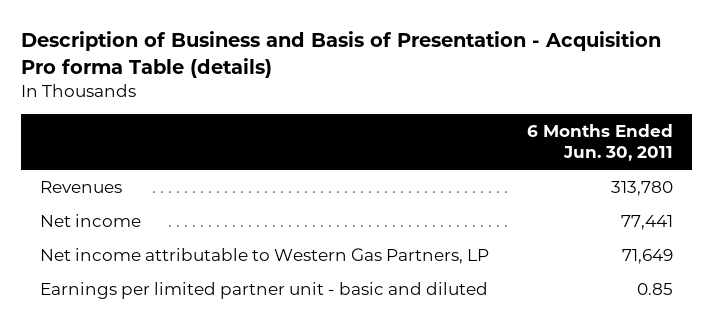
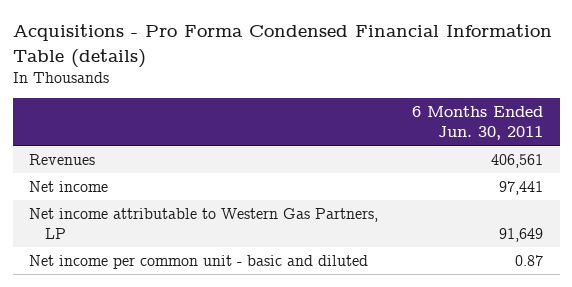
[20,31,661,78] Description of Business and Basis of Presentation - Acquisition Pro forma Table (details) -> [12,24,552,68] Acquisitions - Pro Forma Condensed Financial Information Table (details)
[610,181,673,197] 313,780 -> [490,153,543,168] 406,561
[620,215,673,231] 77,441 -> [498,180,543,195] 97,441
[621,249,673,265] 71,649 -> [498,227,543,242] 91,649
[39,282,488,300] Earnings per limited partner unit - basic and diluted -> [29,254,369,269] Net income per common unit - basic and diluted
[636,283,673,296] 0.85 -> [514,254,543,266] 0.87

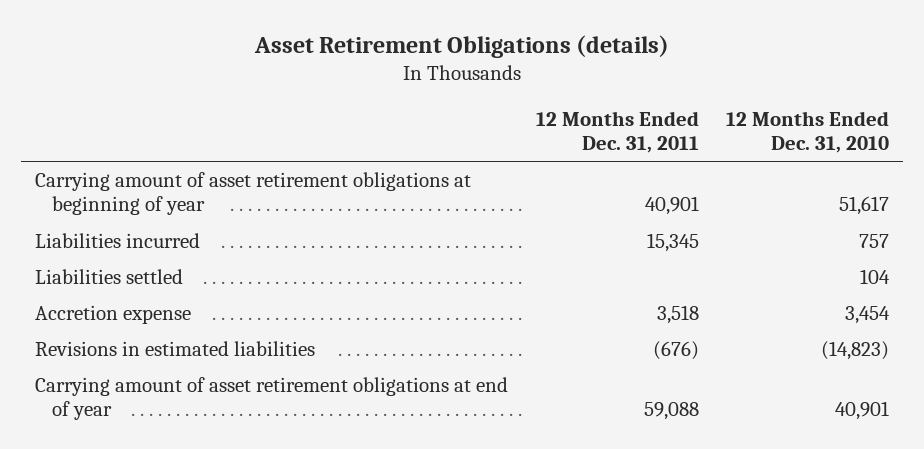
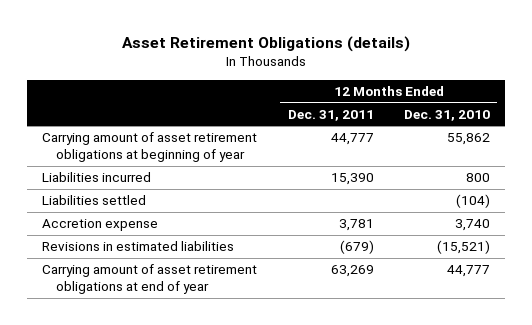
[644,196,699,216] 40,901 -> [330,133,374,146] 44,777
[839,196,890,216] 51,617 -> [446,133,490,146] 55,862
[646,233,699,253] 15,345 -> [330,173,374,186] 15,390
[859,234,890,249] 757 -> [465,173,490,183] 800
[860,269,891,285] 104 -> [455,194,490,209] (104)
[656,305,699,325] 3,518 -> [338,219,374,232] 3,781
[845,306,891,325] 3,454 -> [454,219,490,232] 3,740
[652,341,699,361] (676) -> [339,240,374,255] (679)
[821,341,890,361] (14,823) -> [436,240,490,255] (15,521)
[643,402,699,421] 59,088 -> [330,265,374,278] 63,269
[835,401,890,421] 40,901 -> [446,265,490,278] 44,777

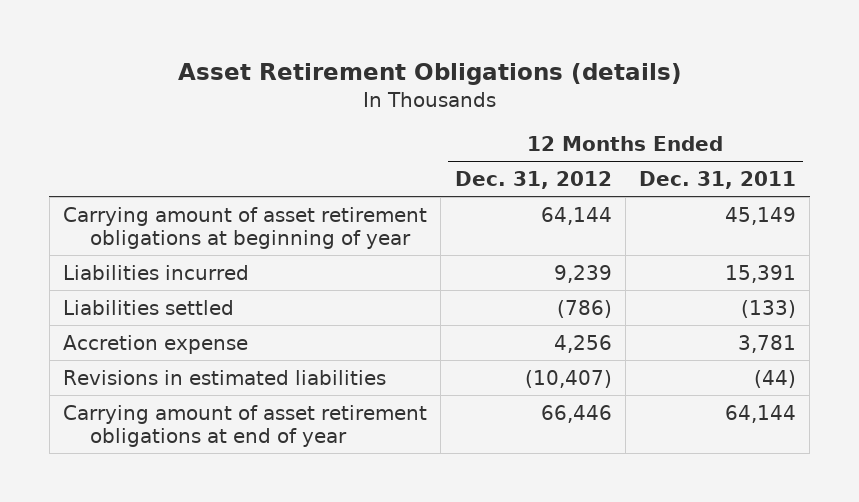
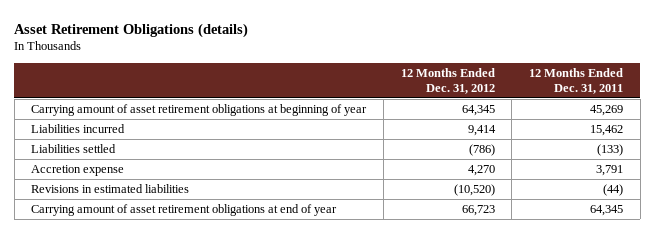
[540,206,612,225] 64,144 -> [461,105,495,117] 64,345
[725,206,797,225] 45,149 -> [589,105,623,117] 45,269
[553,264,612,283] 9,239 -> [467,125,496,137] 9,414
[725,264,797,283] 15,391 -> [589,125,623,137] 15,462
[553,334,612,353] 4,256 -> [467,165,495,177] 4,270
[738,334,797,353] 3,781 -> [595,165,623,177] 3,791
[524,369,612,388] (10,407) -> [453,184,495,197] (10,520)
[540,404,612,423] 66,446 -> [461,205,495,217] 66,723
[725,404,797,423] 64,144 -> [589,205,623,217] 64,345

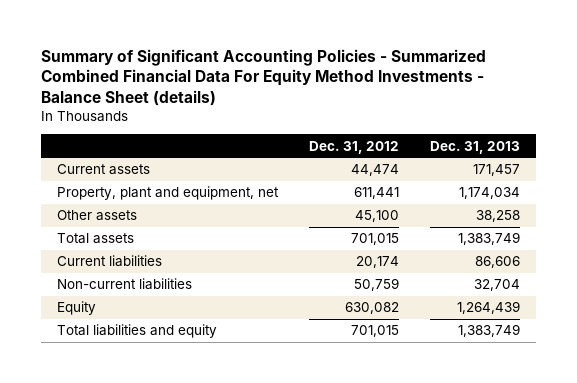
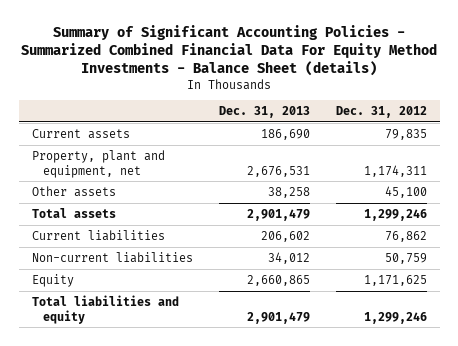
[351,164,400,177] 44,474 -> [384,128,427,140] 79,835
[473,164,521,177] 171,457 -> [260,128,310,140] 186,690
[354,187,400,200] 611,441 -> [363,164,427,177] 1,174,311
[459,187,521,200] 1,174,034 -> [246,165,310,177] 2,676,531
[351,233,400,246] 701,015 -> [363,208,427,221] 1,299,246
[458,232,521,246] 1,383,749 -> [246,208,310,221] 2,901,479
[356,256,400,269] 20,174 -> [384,230,427,242] 76,862
[475,256,521,269] 86,606 -> [260,230,310,242] 206,602
[474,279,521,292] 32,704 -> [267,251,310,264] 34,012
[345,302,400,315] 630,082 -> [363,274,427,286] 1,171,625
[457,301,521,315] 1,264,439 -> [246,274,310,286] 2,660,865
[351,325,400,338] 701,015 -> [363,311,427,324] 1,299,246
[458,324,521,338] 1,383,749 -> [246,311,310,324] 2,901,479

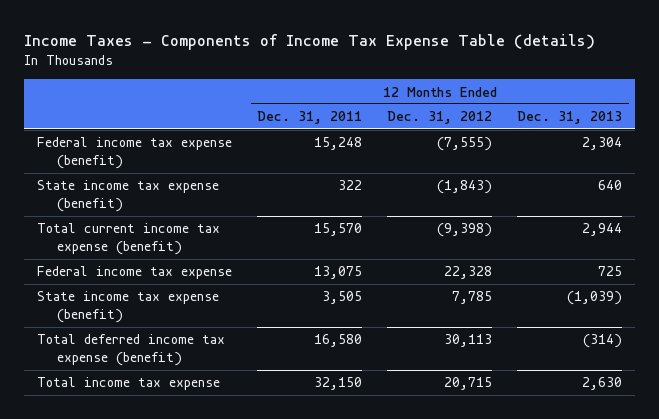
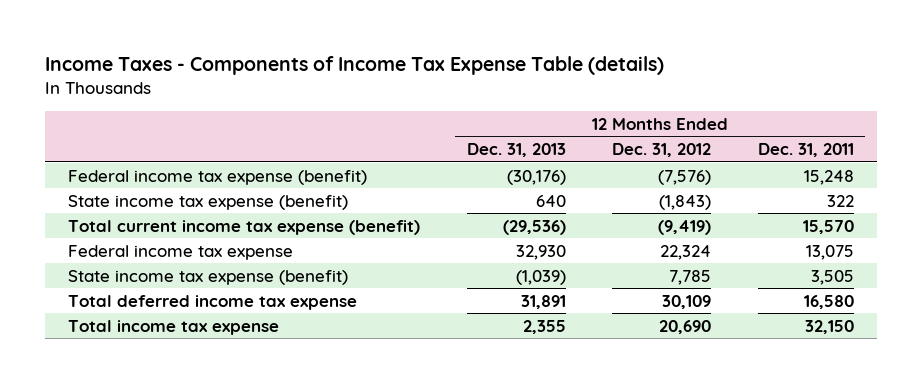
[437,137,493,152] (7,555) -> [658,169,712,185] (7,576)
[582,137,623,151] 2,304 -> [506,169,566,185] (30,176)
[437,223,493,238] (9,398) -> [658,219,712,235] (9,419)
[582,223,623,237] 2,944 -> [502,219,566,235] (29,536)
[444,266,493,280] 22,328 -> [660,244,712,260] 22,324
[598,266,623,277] 725 -> [515,244,566,260] 32,930
[36,334,225,367] Total deferred income tax expense (benefit) -> [67,294,357,310] Total deferred income tax expense
[444,334,493,348] 30,113 -> [662,294,712,309] 30,109
[583,334,623,349] (314) -> [520,294,566,309] 31,891
[444,377,493,391] 20,715 -> [659,319,712,334] 20,690
[582,377,623,391] 2,630 -> [522,319,566,334] 2,355

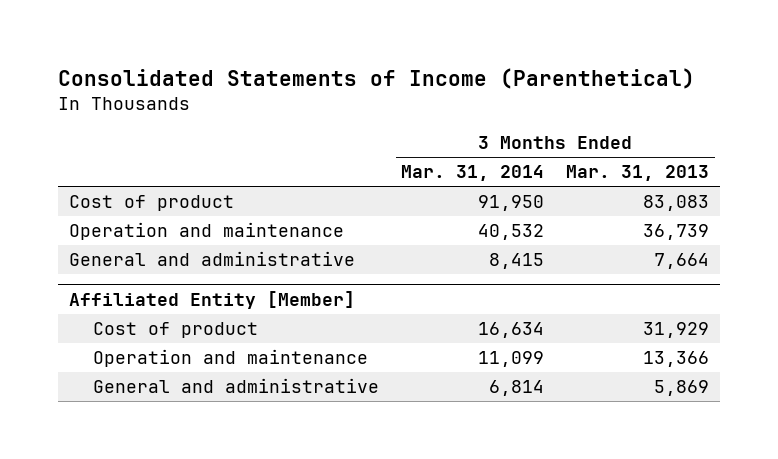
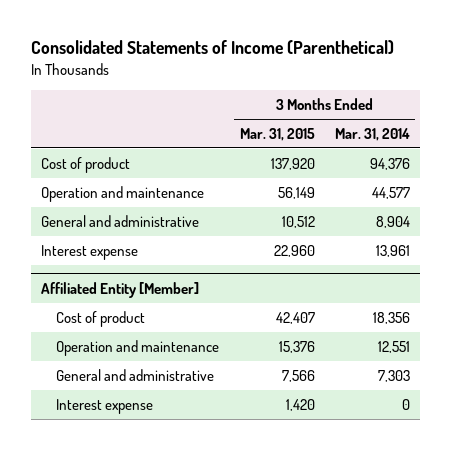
[566,165,710,182] Mar. 31, 2013 -> none
none -> [239,128,315,142] Mar. 31, 2015
[478,195,545,212] 91,950 -> [369,158,410,171] 94,376
[478,224,545,241] 40,532 -> [371,187,410,200] 44,577
[489,253,545,270] 8,415 -> [375,216,410,229] 8,904
none -> [40,245,138,261] Interest expense
[478,322,545,339] 16,634 -> [372,312,410,325] 18,356
[478,351,545,368] 11,099 -> [377,341,410,354] 12,551
[489,380,545,397] 6,814 -> [377,370,410,383] 7,303
none -> [56,399,154,415] Interest expense

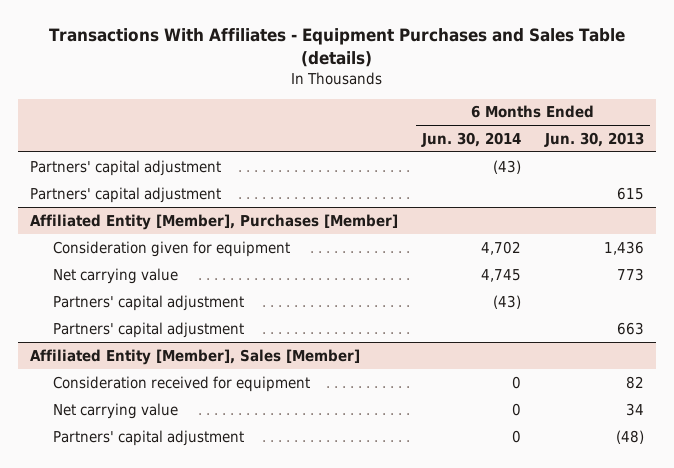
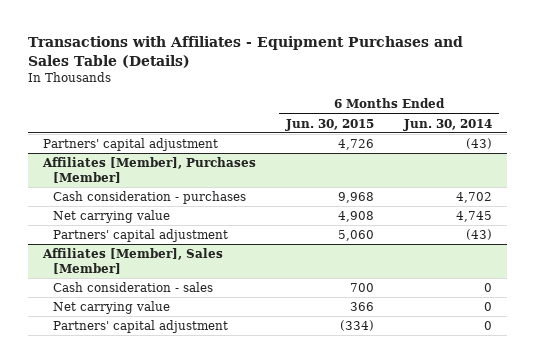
[49,27,626,67] Transactions With Affiliates - Equipment Purchases and Sales Table (details) -> [28,36,464,68] Transactions with Affiliates - Equipment Purchases and Sales Table (Details)
[544,131,645,147] Jun. 30, 2013 -> none
none -> [285,118,375,131] Jun. 30, 2015
[29,186,221,203] Partners' capital adjustment -> none
[29,213,398,230] Affiliated Entity [Member], Purchases [Member] -> none
none -> [42,157,257,184] Affiliates [Member], Purchases [Member]
[52,240,290,257] Consideration given for equipment -> [53,191,247,205] Cash consideration - purchases
[52,321,244,338] Partners' capital adjustment -> none
[29,348,360,365] Affiliated Entity [Member], Sales [Member] -> none
none -> [42,248,224,275] Affiliates [Member], Sales [Member]
[52,375,310,392] Consideration received for equipment -> [53,282,214,293] Cash consideration - sales

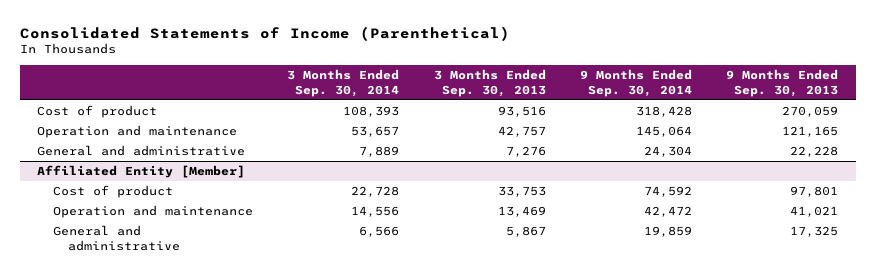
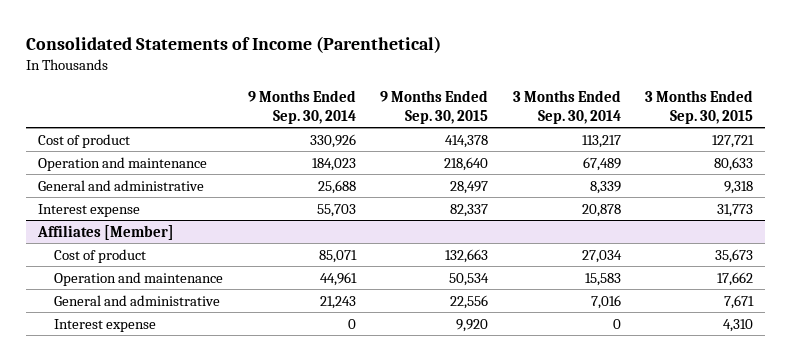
[433,69,546,97] 3 Months Ended Sep. 30, 2013 -> none
[726,69,839,97] 9 Months Ended Sep. 30, 2013 -> none
none -> [380,90,489,124] 9 Months Ended Sep. 30, 2015
none -> [645,90,754,124] 3 Months Ended Sep. 30, 2015
[36,165,245,179] Affiliated Entity [Member] -> none
[343,106,400,118] 108,393 -> [581,134,621,148] 113,217
[636,106,693,118] 318,428 -> [309,133,356,148] 330,926
[351,126,400,138] 53,657 -> [582,156,621,171] 67,489
[636,126,693,138] 145,064 -> [311,157,356,171] 184,023
[359,146,400,158] 7,889 -> [589,180,621,194] 8,339
[644,146,693,158] 24,304 -> [317,179,356,194] 25,688
none -> [38,203,141,217] Interest expense
none -> [37,224,175,240] Affiliates [Member]
[351,186,400,198] 22,728 -> [581,249,622,263] 27,034
[644,186,693,198] 74,592 -> [318,249,357,263] 85,071
[351,206,400,218] 14,556 -> [584,272,621,286] 15,583
[644,206,693,218] 42,472 -> [319,271,357,286] 44,961
[359,226,400,238] 6,566 -> [590,294,621,309] 7,016
[644,226,693,238] 19,859 -> [319,295,356,309] 21,243
none -> [54,318,157,332] Interest expense

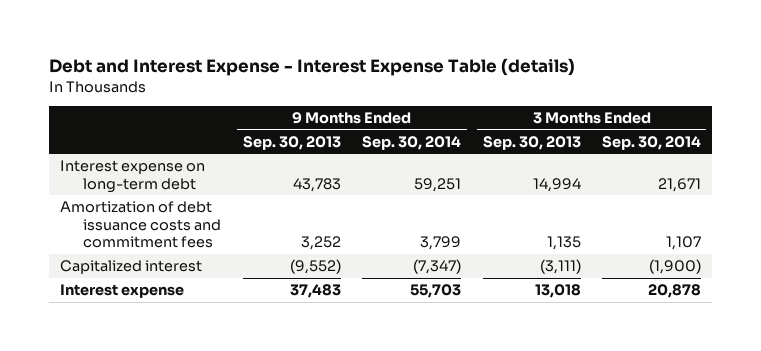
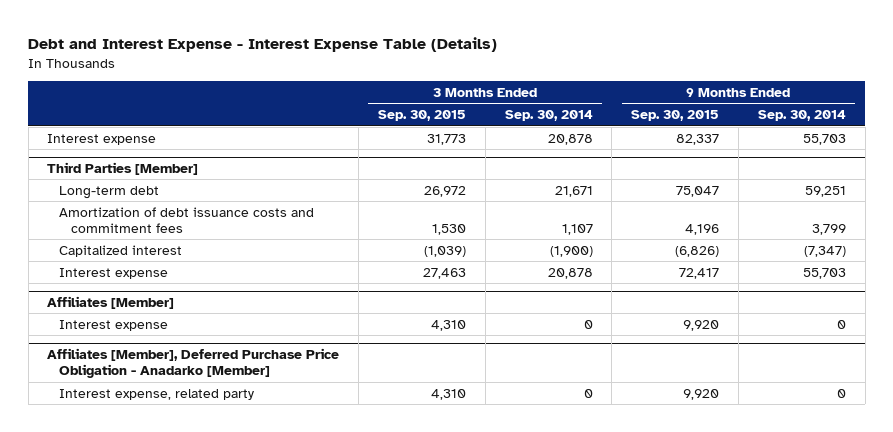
[49,58,576,77] Debt and Interest Expense - Interest Expense Table (details) -> [28,37,498,53] Debt and Interest Expense - Interest Expense Table (Details)
[242,135,341,150] Sep. 30, 2013 -> none
[482,135,581,150] Sep. 30, 2013 -> none
none -> [378,110,467,122] Sep. 30, 2015
none -> [631,110,720,122] Sep. 30, 2015
none -> [47,133,157,145] Interest expense
none -> [47,161,199,175] Third Parties [Member]
[60,160,206,193] Interest expense on long-term debt -> [59,185,160,199] Long-term debt
none -> [47,295,175,309] Affiliates [Member]
none -> [59,319,169,331] Interest expense
none -> [47,347,340,379] Affiliates [Member], Deferred Purchase Price Obligation - Anadarko [Member]
none -> [59,388,255,400] Interest expense, related party

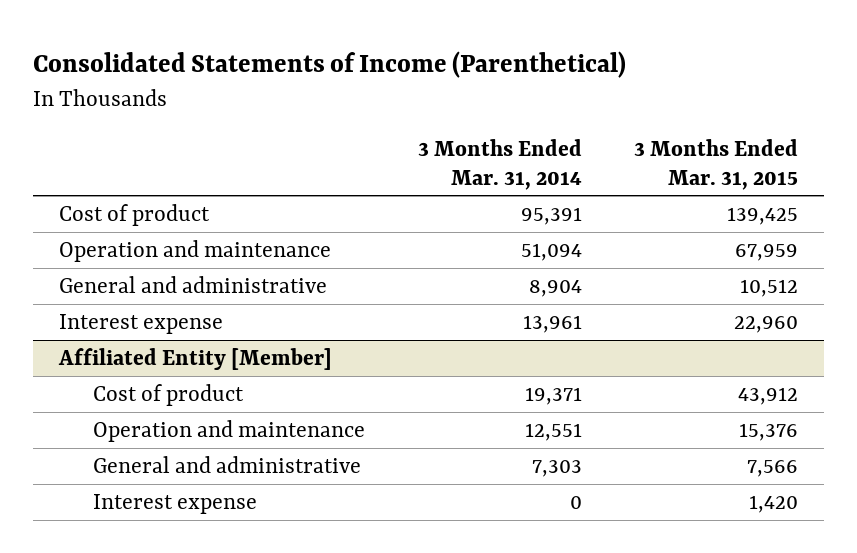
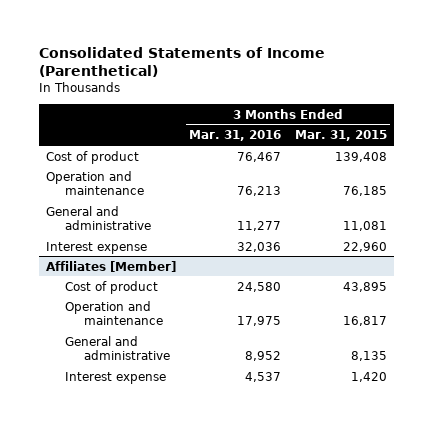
[417,138,582,190] 3 Months Ended Mar. 31, 2014 -> none
none -> [189,130,282,142] Mar. 31, 2016
[726,206,798,225] 139,425 -> [334,151,387,162] 139,408
[734,243,798,261] 67,959 -> [342,185,387,196] 76,185
[739,278,798,297] 10,512 -> [342,220,387,231] 11,081
[58,347,333,370] Affiliated Entity [Member] -> [46,260,177,272] Affiliates [Member]
[737,386,798,405] 43,912 -> [342,281,387,292] 43,895
[738,422,798,441] 15,376 -> [342,315,387,326] 16,817
[746,459,798,477] 7,566 -> [350,350,387,361] 8,135

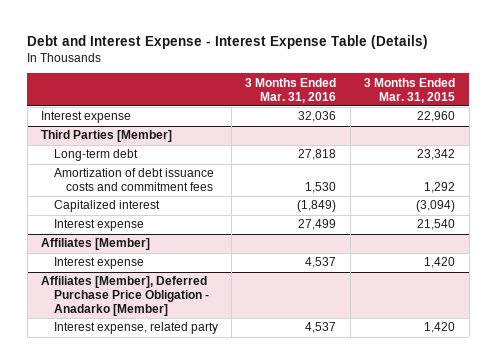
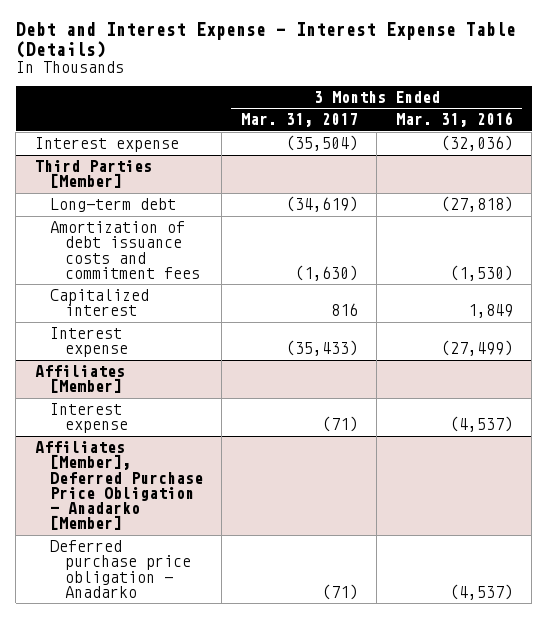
[364,77,456,103] 3 Months Ended Mar. 31, 2015 -> none
none -> [240,113,358,128] Mar. 31, 2017
[298,111,337,123] 32,036 -> [440,135,513,152] (32,036)
[298,149,337,161] 27,818 -> [440,196,513,213] (27,818)
[305,182,337,194] 1,530 -> [449,264,513,281] (1,530)
[297,200,337,213] (1,849) -> [467,304,513,319] 1,849
[298,219,337,231] 27,499 -> [440,340,513,357] (27,499)
[305,257,337,269] 4,537 -> [449,416,513,433] (4,537)
[53,322,218,335] Interest expense, related party -> none
none -> [49,540,191,598] Deferred purchase price obligation - Anadarko

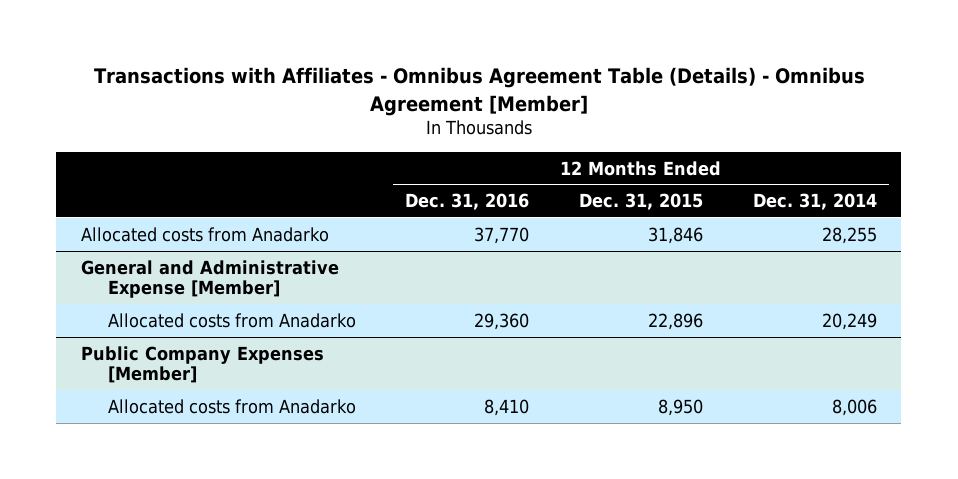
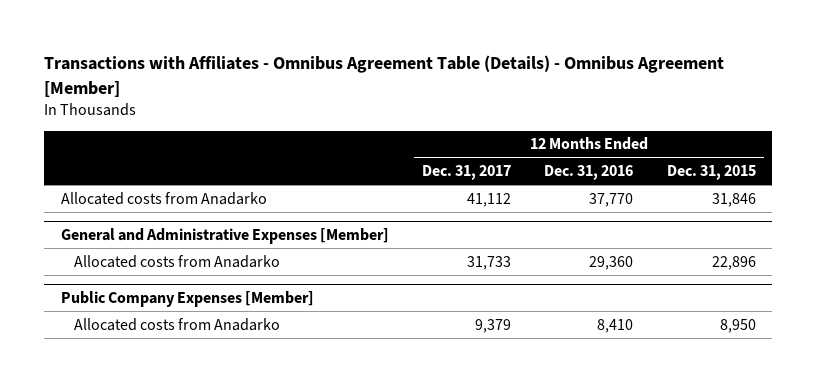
[752,193,877,211] Dec. 31, 2014 -> none
none -> [422,165,512,181] Dec. 31, 2017
[81,259,340,299] General and Administrative Expense [Member] -> [61,227,390,244] General and Administrative Expenses [Member]

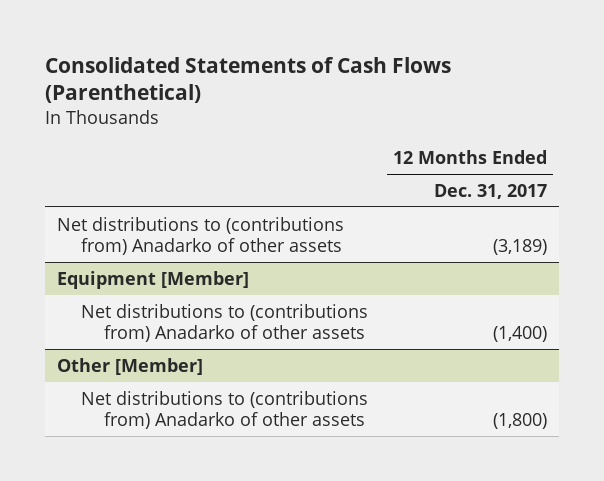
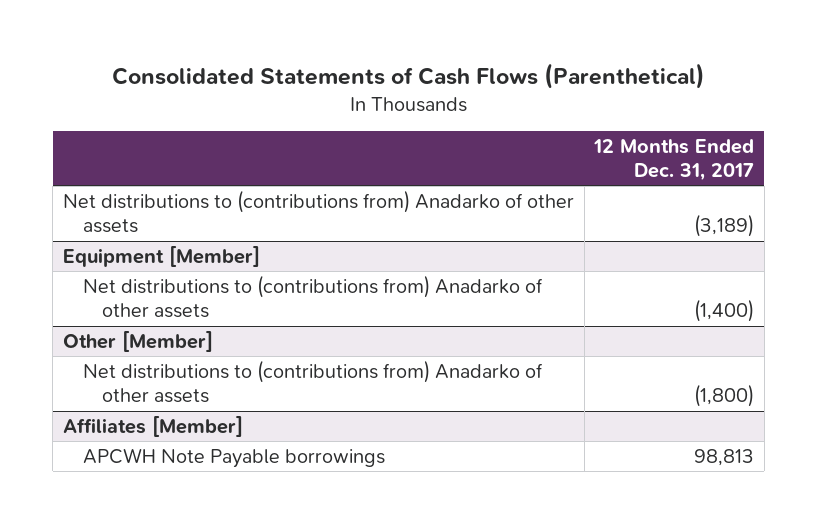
none -> [63,415,244,437] Affiliates [Member]
none -> [82,447,385,468] APCWH Note Payable borrowings

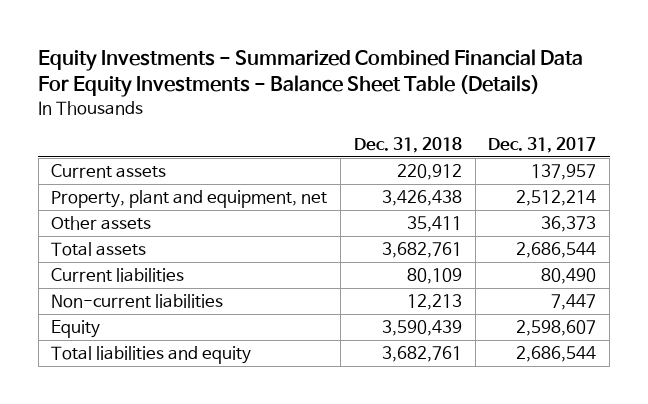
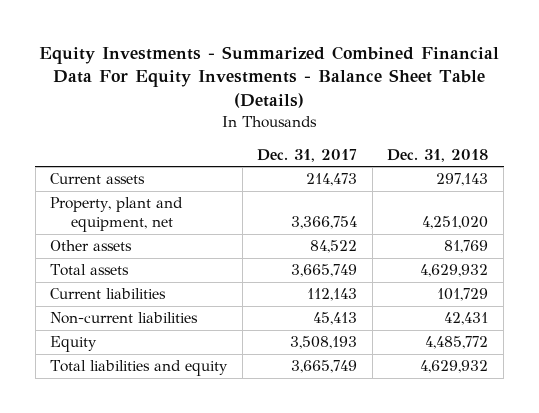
[396,163,462,180] 220,912 -> [436,173,489,187] 297,143
[531,163,597,180] 137,957 -> [306,173,358,187] 214,473
[381,189,462,206] 3,426,438 -> [422,215,489,229] 4,251,020
[516,189,597,206] 2,512,214 -> [291,215,358,229] 3,366,754
[406,215,462,232] 35,411 -> [444,240,489,254] 81,769
[541,215,597,232] 36,373 -> [310,240,358,254] 84,522
[381,241,462,258] 3,682,761 -> [420,264,489,278] 4,629,932
[516,241,597,258] 2,686,544 -> [291,264,358,278] 3,665,749
[406,267,462,284] 80,109 -> [437,288,489,302] 101,729
[541,267,597,284] 80,490 -> [307,288,358,302] 112,143
[406,293,462,310] 12,213 -> [444,312,489,326] 42,431
[551,293,597,310] 7,447 -> [313,312,358,326] 45,413
[381,319,462,336] 3,590,439 -> [425,336,489,350] 4,485,772
[516,319,597,336] 2,598,607 -> [290,336,358,350] 3,508,193
[381,345,462,362] 3,682,761 -> [420,360,489,374] 4,629,932
[516,345,597,362] 2,686,544 -> [291,360,358,374] 3,665,749

